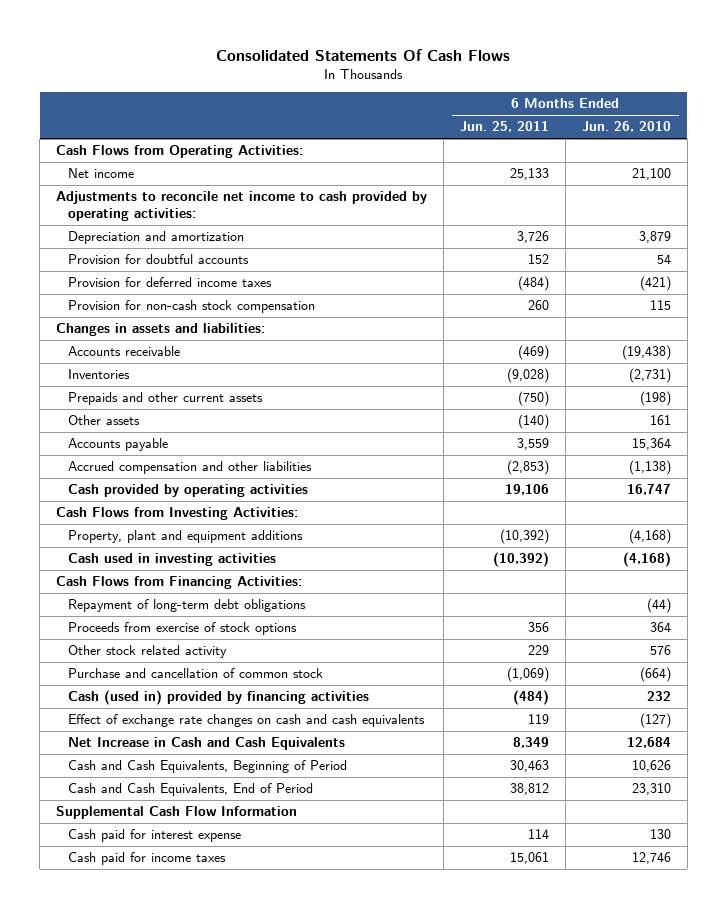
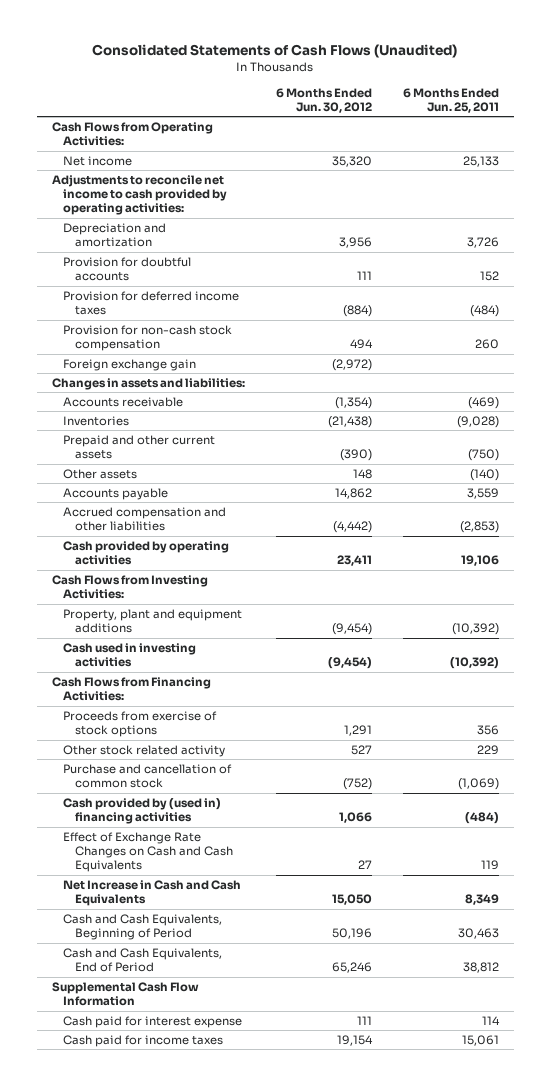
[216,48,511,61] Consolidated Statements Of Cash Flows -> [92,43,458,58] Consolidated Statements of Cash Flows (Unaudited)
[581,121,671,133] Jun. 26, 2010 -> none
none -> [275,87,372,113] 6 Months Ended Jun. 30, 2012
none -> [63,358,197,371] Foreign exchange gain
[67,392,263,406] Prepaids and other current assets -> [63,434,216,460] Prepaid and other current assets
[67,599,306,613] Repayment of long-term debt obligations -> none
[67,690,369,706] Cash (used in) provided by financing activities -> [63,797,222,825] Cash provided by (used in) financing activities
[67,714,425,728] Effect of exchange rate changes on cash and cash equivalents -> [63,831,233,873] Effect of Exchange Rate Changes on Cash and Cash Equivalents

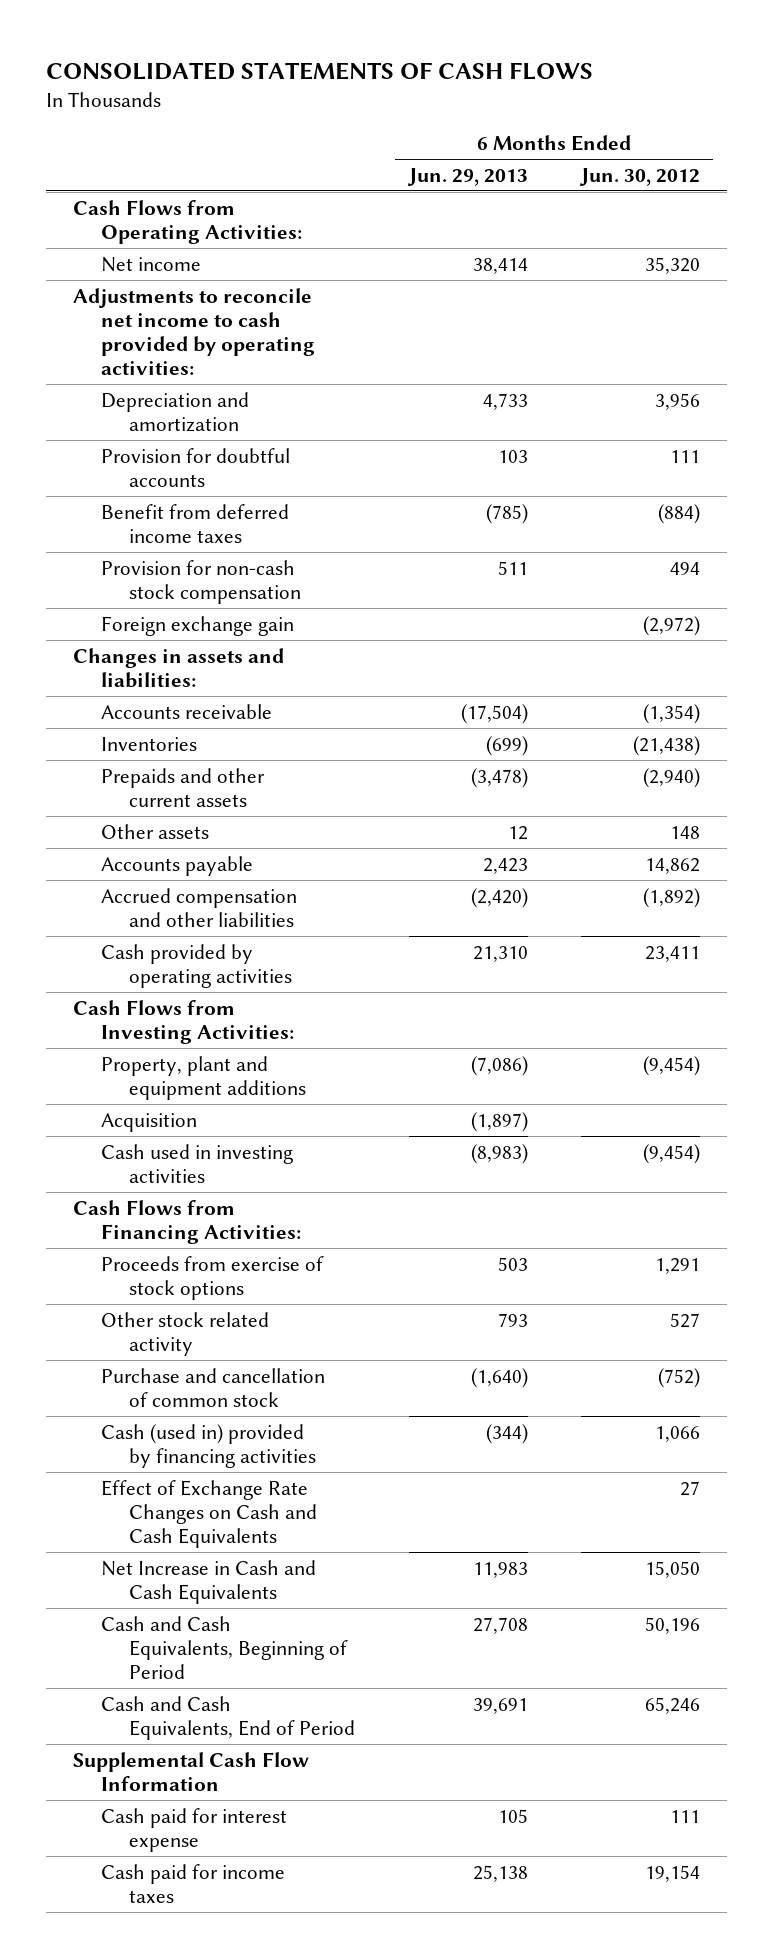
[92,43,458,58] Consolidated Statements of Cash Flows (Unaudited) -> [46,61,594,80] CONSOLIDATED STATEMENTS OF CASH FLOWS
[402,87,499,113] 6 Months Ended Jun. 25, 2011 -> none
none -> [406,167,528,186] Jun. 29, 2013
[63,290,240,316] Provision for deferred income taxes -> [101,503,290,543] Benefit from deferred income taxes
[63,434,216,460] Prepaid and other current assets -> [101,767,266,807] Prepaids and other current assets
[339,449,372,462] (390) -> [643,767,701,788] (2,940)
[332,521,372,534] (4,442) -> [643,887,701,908] (1,892)
none -> [101,1112,198,1132] Acquisition
[63,797,222,825] Cash provided by (used in) financing activities -> [101,1423,317,1468] Cash (used in) provided by financing activities

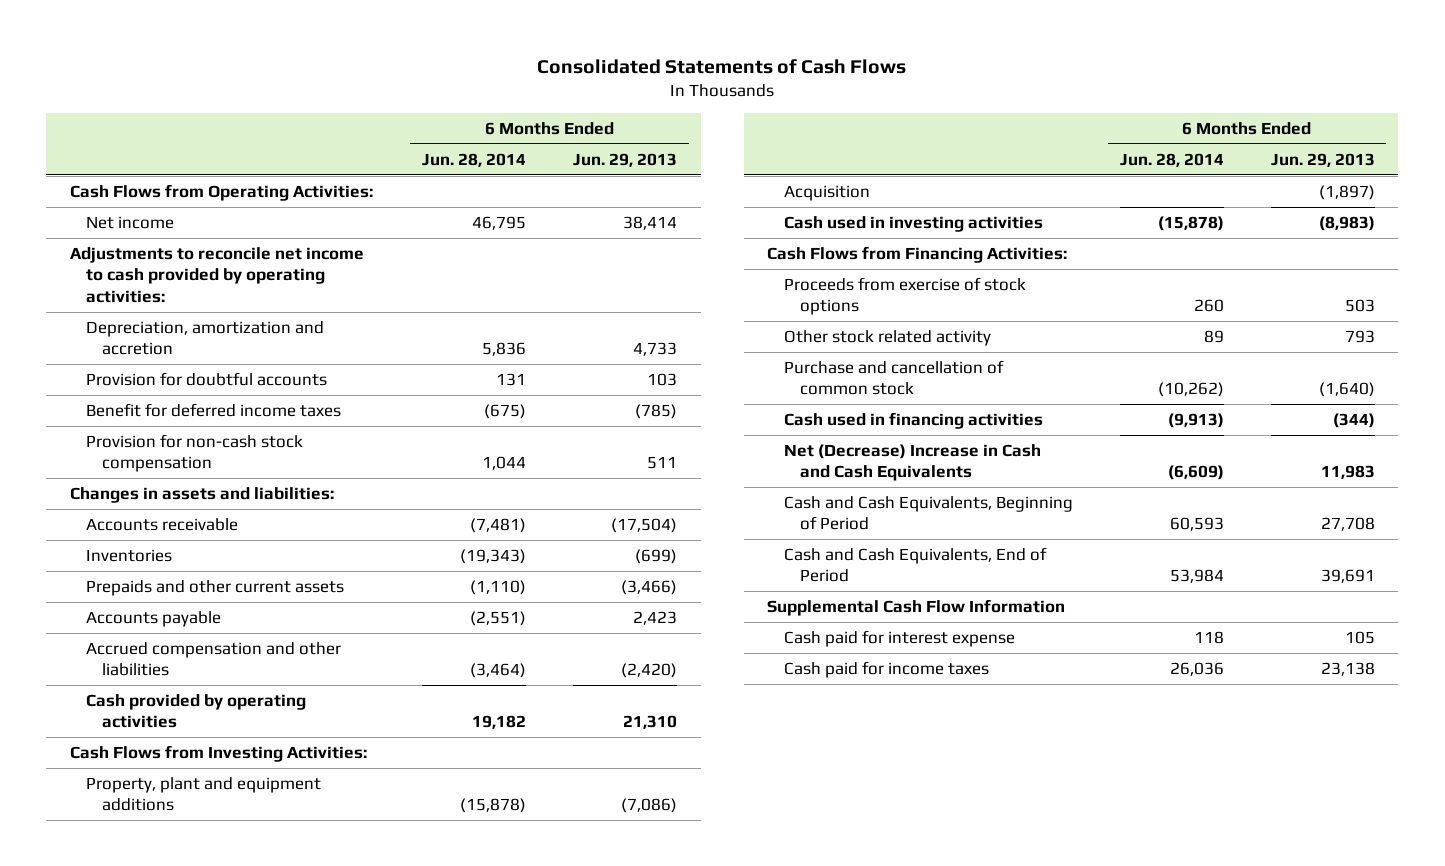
[46,61,594,80] CONSOLIDATED STATEMENTS OF CASH FLOWS -> [537,58,907,74] Consolidated Statements of Cash Flows
[579,167,701,186] Jun. 30, 2012 -> none
none -> [422,152,527,167] Jun. 28, 2014
[101,391,250,432] Depreciation and amortization -> [86,320,325,356] Depreciation, amortization and accretion
[101,503,290,543] Benefit from deferred income taxes -> [86,402,342,417] Benefit for deferred income taxes
[101,615,295,636] Foreign exchange gain -> none
[101,823,210,839] Other assets -> none
[470,767,528,788] (3,478) -> [621,579,678,595] (3,466)
[101,1479,318,1549] Effect of Exchange Rate Changes on Cash and Cash Equivalents -> none
[101,1423,317,1468] Cash (used in) provided by financing activities -> [783,411,1043,429] Cash used in financing activities
[101,1559,317,1604] Net Increase in Cash and Cash Equivalents -> [783,443,1041,482] Net (Decrease) Increase in Cash and Cash Equivalents
[472,1864,528,1882] 25,138 -> [1320,661,1375,676] 23,138

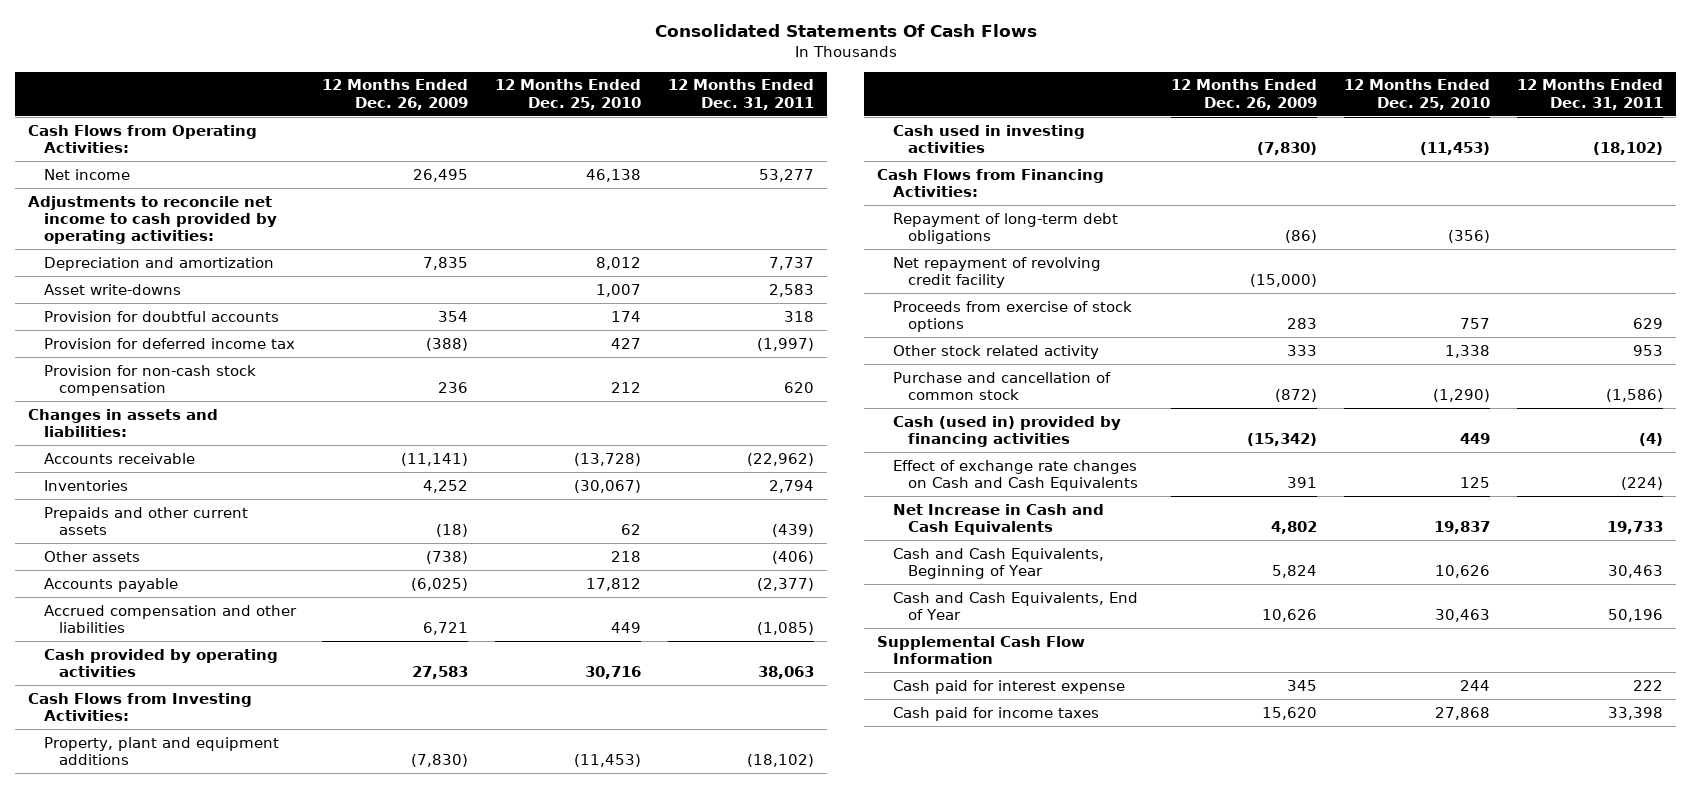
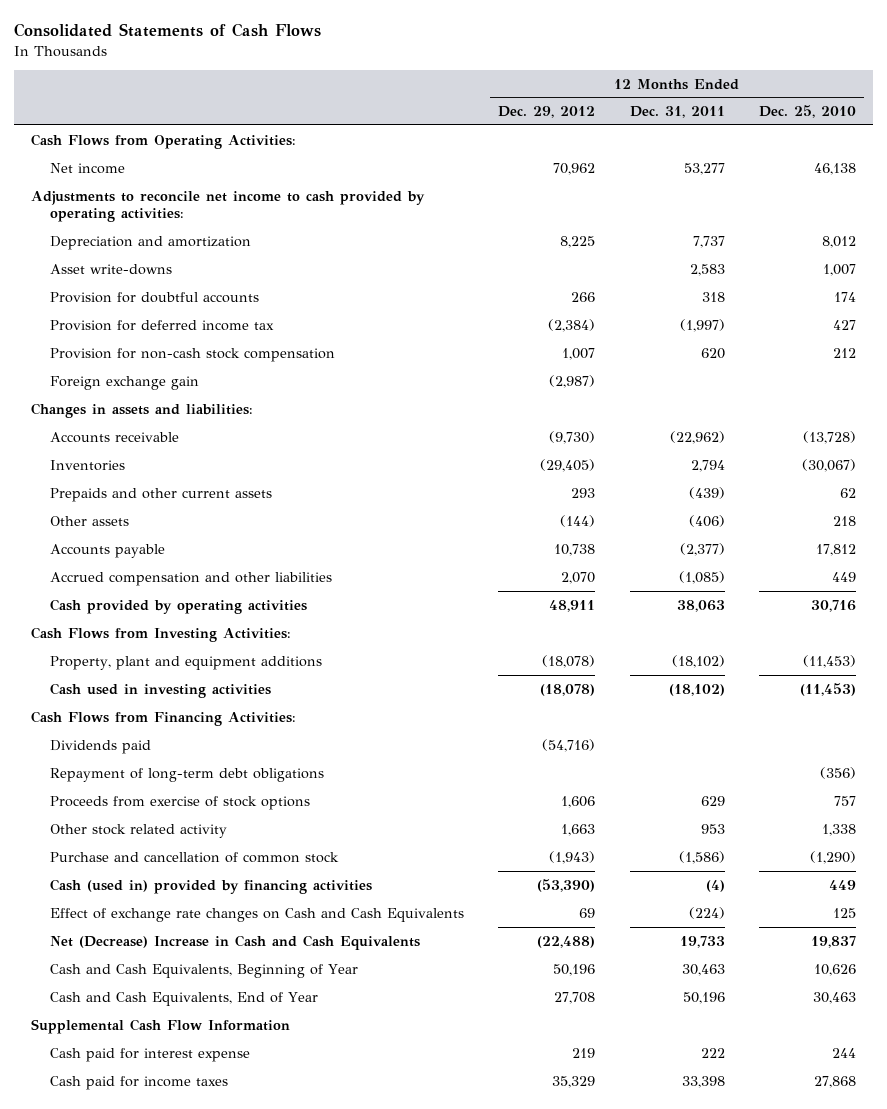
[654,24,1037,38] Consolidated Statements Of Cash Flows -> [14,23,322,38] Consolidated Statements of Cash Flows
[322,79,469,110] 12 Months Ended Dec. 26, 2009 -> none
none -> [498,106,596,119] Dec. 29, 2012
none -> [50,375,200,390] Foreign exchange gain
none -> [50,739,152,754] Dividends paid
[892,256,1101,288] Net repayment of revolving credit facility -> none
[892,503,1104,535] Net Increase in Cash and Cash Equivalents -> [50,934,421,950] Net (Decrease) Increase in Cash and Cash Equivalents

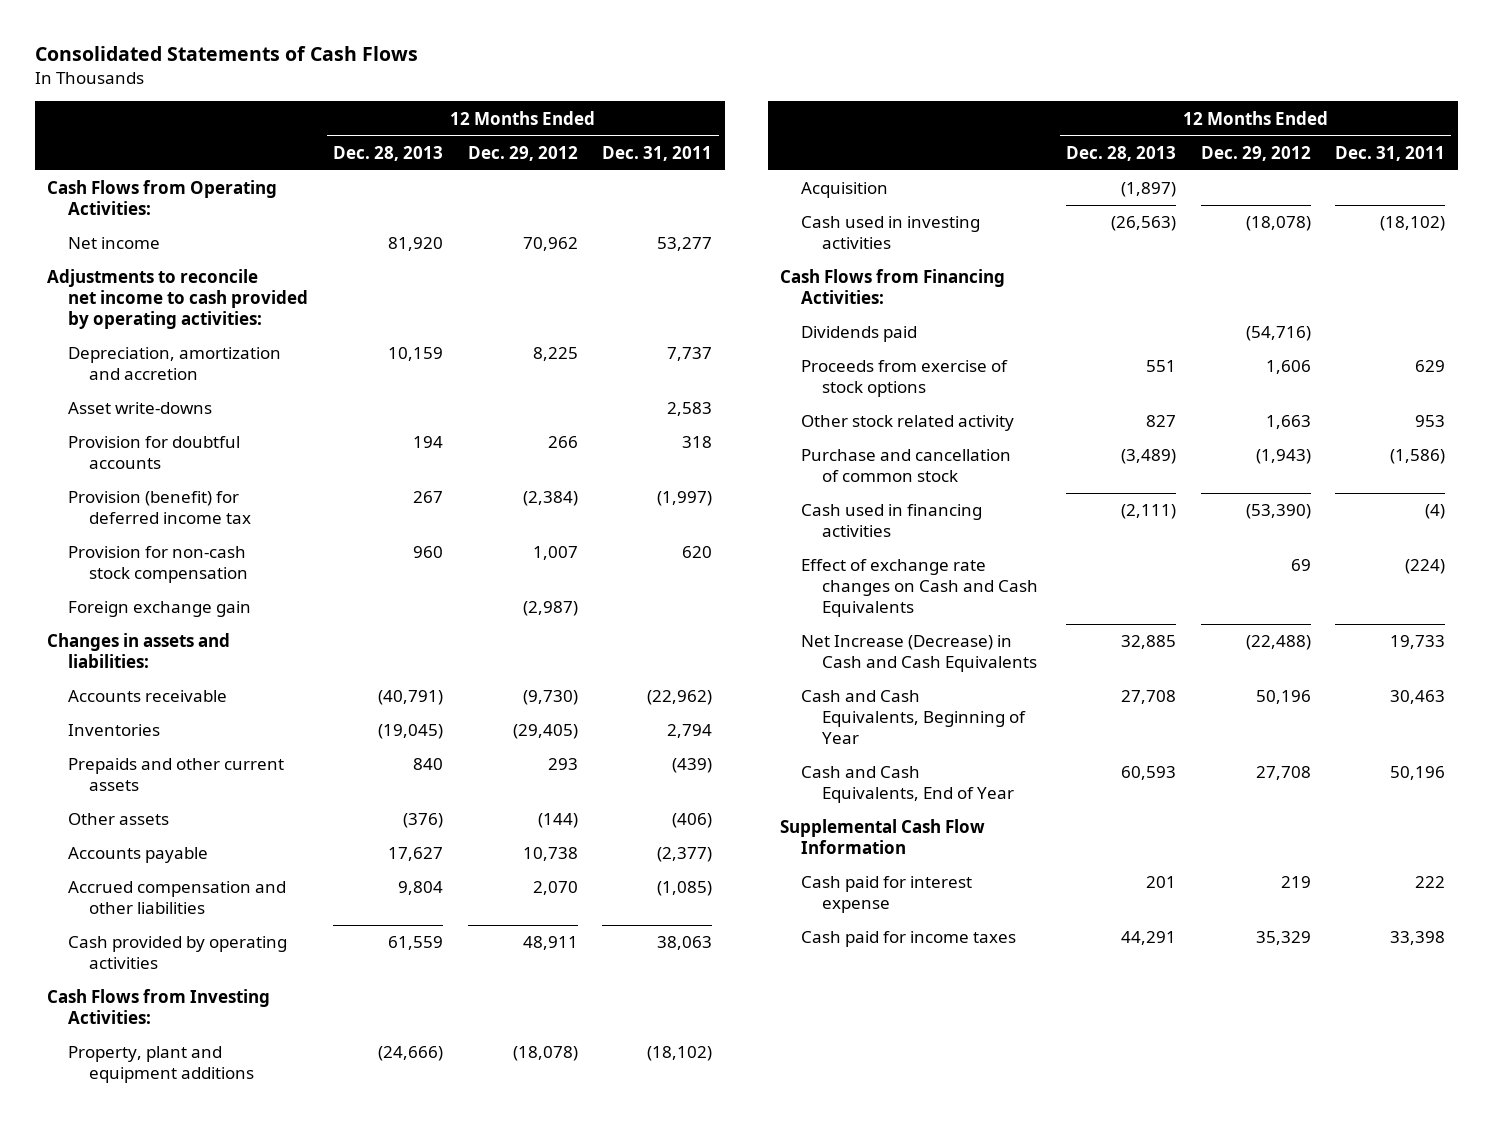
[758,105,856,119] Dec. 25, 2010 -> none
none -> [332,145,443,161] Dec. 28, 2013
[50,235,252,250] Depreciation and amortization -> [68,347,282,381] Depreciation, amortization and accretion
[50,319,275,331] Provision for deferred income tax -> [68,491,252,525] Provision (benefit) for deferred income tax
none -> [800,182,888,199] Acquisition
[50,767,325,782] Repayment of long-term debt obligations -> none
[50,878,373,894] Cash (used in) provided by financing activities -> [800,504,982,538] Cash used in financing activities
[50,934,421,950] Net (Decrease) Increase in Cash and Cash Equivalents -> [800,635,1037,673] Net Increase (Decrease) in Cash and Cash Equivalents

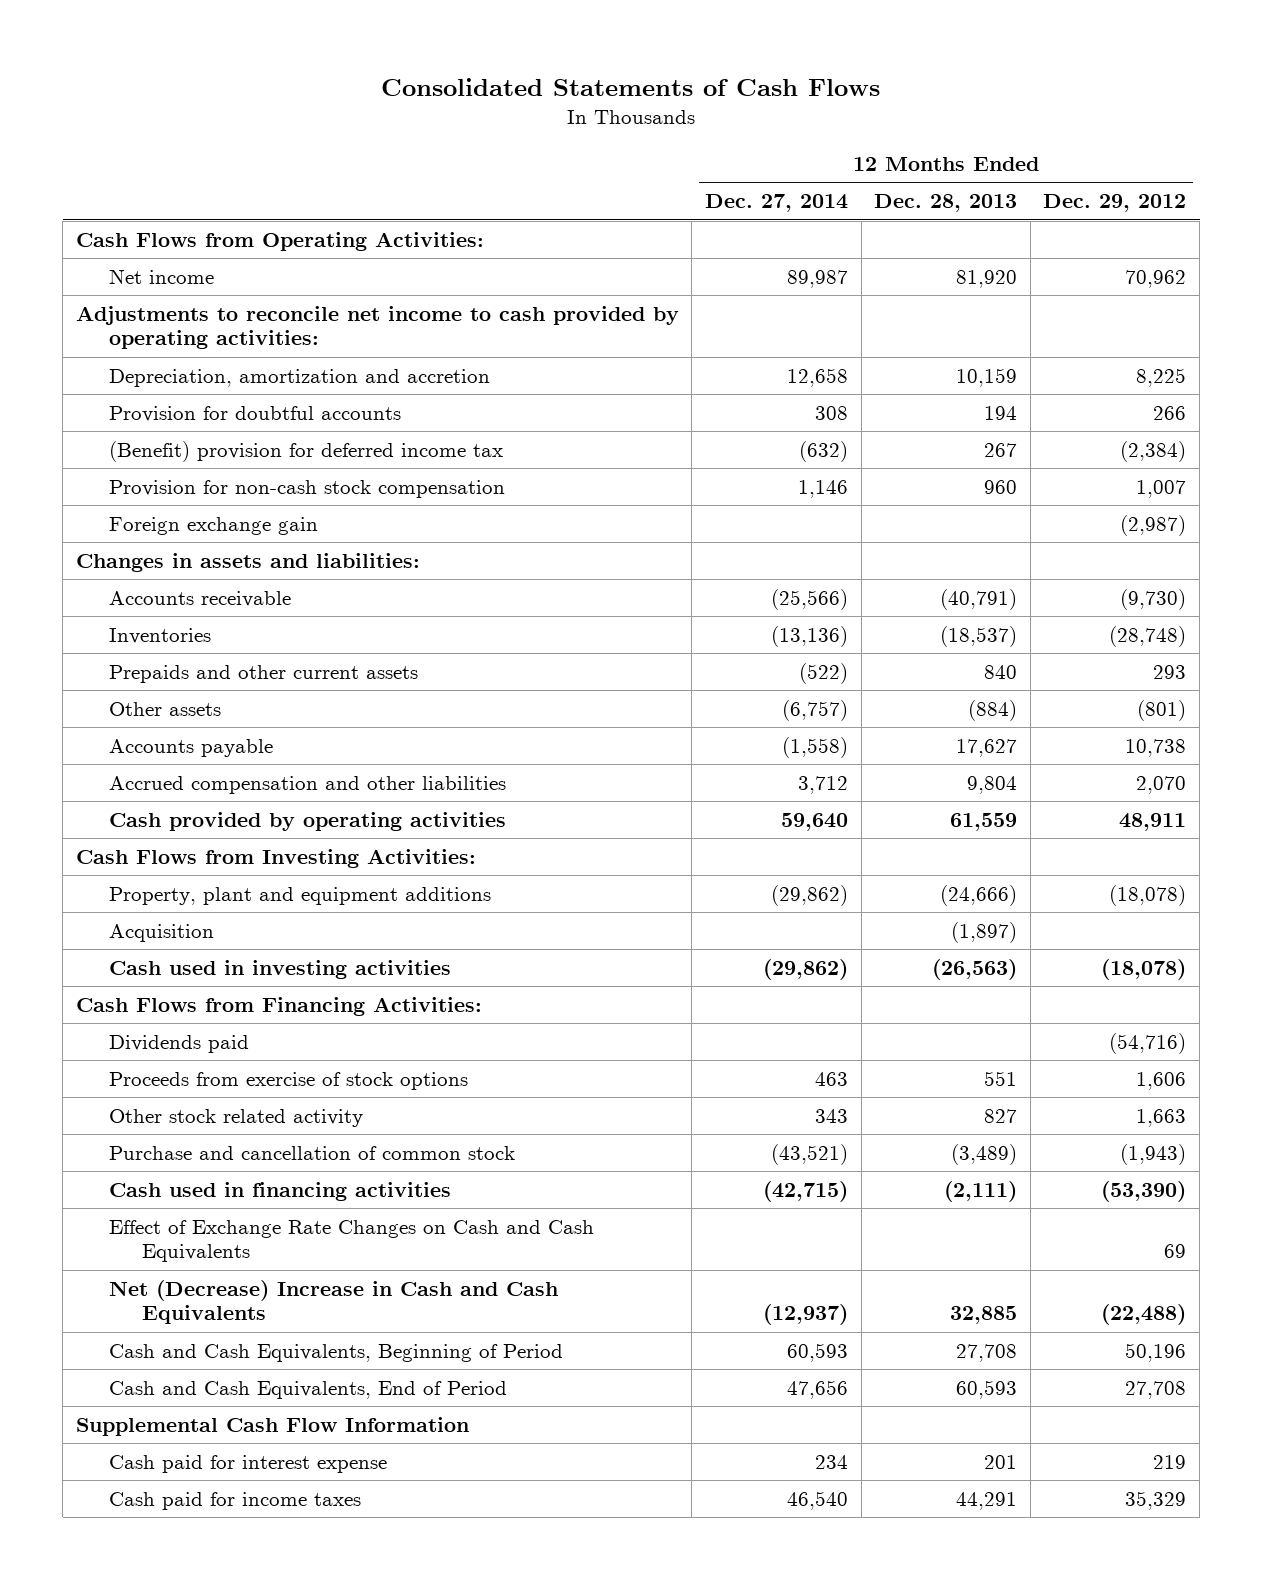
[602,145,713,161] Dec. 31, 2011 -> none
none -> [705,194,849,213] Dec. 27, 2014
[68,402,213,415] Asset write-downs -> none
[68,491,252,525] Provision (benefit) for deferred income tax -> [108,440,503,462] (Benefit) provision for deferred income tax
[377,724,443,740] (19,045) -> [940,625,1018,647] (18,537)
[512,724,578,740] (29,405) -> [1109,625,1187,647] (28,748)
[402,813,443,829] (376) -> [968,699,1018,721] (884)
[537,813,578,829] (144) -> [1137,699,1187,721] (801)
[800,559,1038,618] Effect of exchange rate changes on Cash and Cash Equivalents -> [108,1219,594,1263] Effect of Exchange Rate Changes on Cash and Cash Equivalents
[800,635,1037,673] Net Increase (Decrease) in Cash and Cash Equivalents -> [108,1279,558,1325] Net (Decrease) Increase in Cash and Cash Equivalents
[800,690,1026,745] Cash and Cash Equivalents, Beginning of Year -> [108,1343,563,1362] Cash and Cash Equivalents, Beginning of Period
[800,766,1014,804] Cash and Cash Equivalents, End of Year -> [108,1380,507,1399] Cash and Cash Equivalents, End of Period

